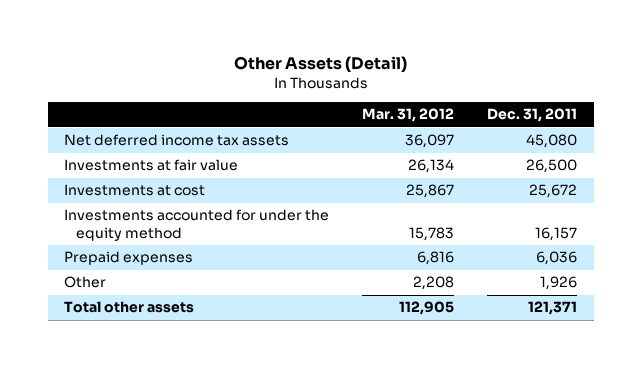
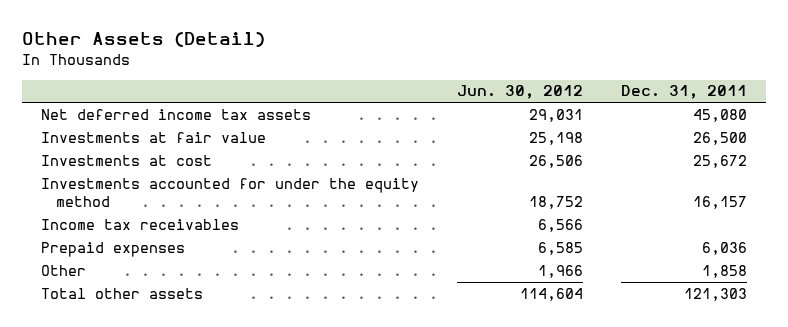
[362,108,455,123] Mar. 31, 2012 -> none
none -> [457,85,584,100] Jun. 30, 2012
none -> [41,218,240,230] Income tax receivables
[540,276,578,291] 1,926 -> [702,264,748,278] 1,858
[528,301,578,316] 121,371 -> [684,287,748,301] 121,303

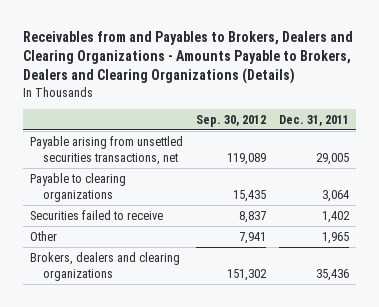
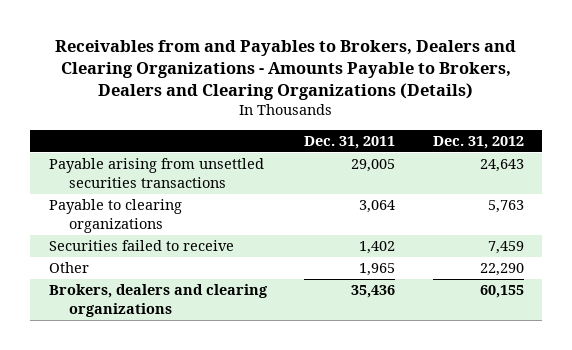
[196,114,267,127] Sep. 30, 2012 -> none
none -> [432,135,524,149] Dec. 31, 2012
[29,135,183,165] Payable arising from unsettled securities transactions, net -> [48,158,264,188] Payable arising from unsettled securities transactions

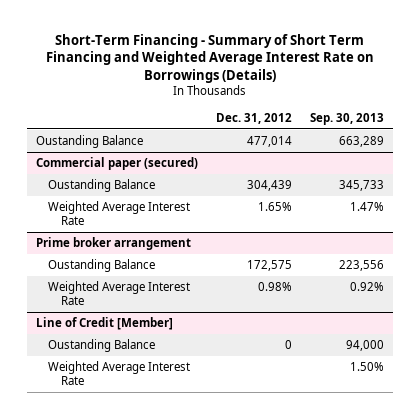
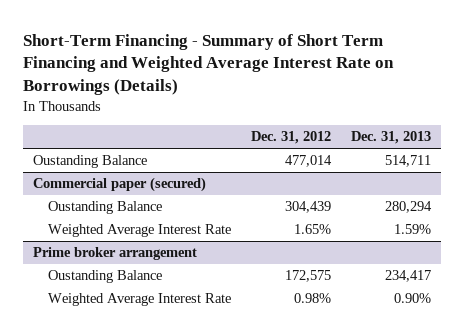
[310,112,385,125] Sep. 30, 2013 -> none
none -> [350,131,431,145] Dec. 31, 2013
[35,317,173,331] Line of Credit [Member] -> none
[48,339,156,353] Oustanding Balance -> none
[48,361,191,386] Weighted Average Interest Rate -> none

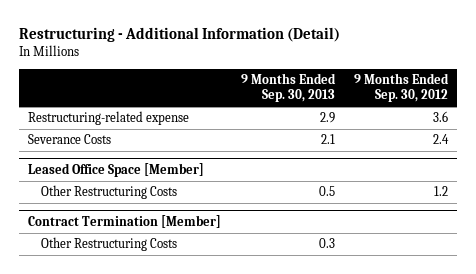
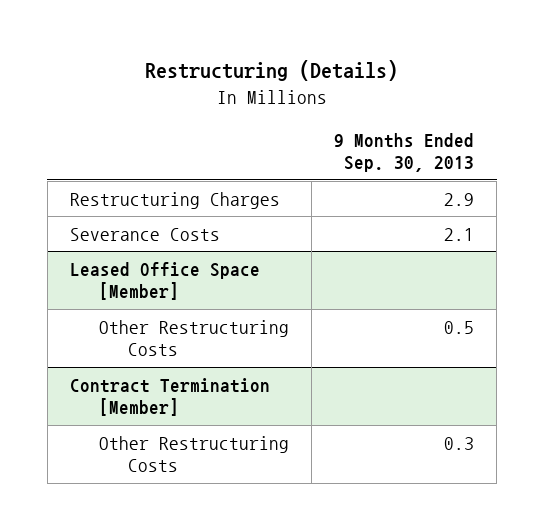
[18,26,340,42] Restructuring - Additional Information (Detail) -> [144,60,398,82] Restructuring (Details)
[353,72,449,103] 9 Months Ended Sep. 30, 2012 -> none
[28,111,190,126] Restructuring-related expense -> [69,191,280,209] Restructuring Charges

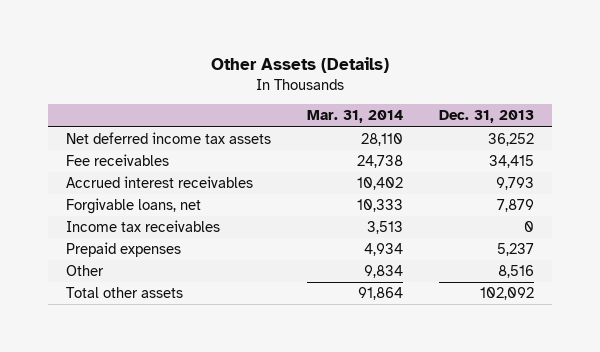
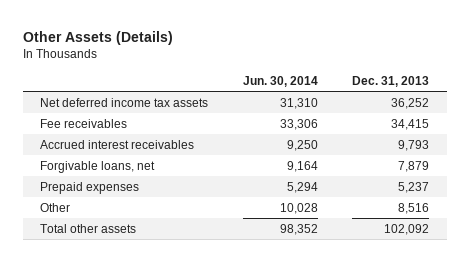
[306,110,403,124] Mar. 31, 2014 -> none
none -> [242,76,318,88] Jun. 30, 2014
[65,220,220,233] Income tax receivables -> none

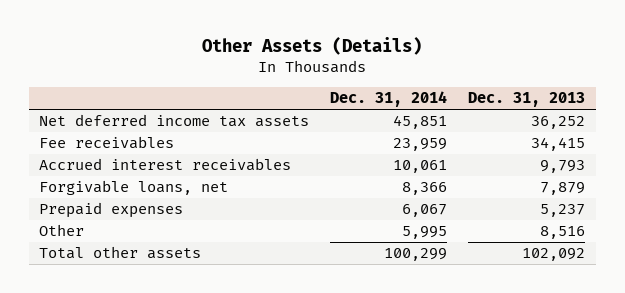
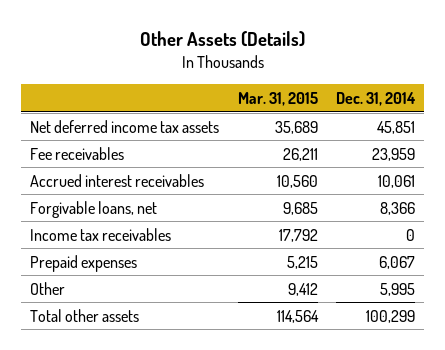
[468,92,586,108] Dec. 31, 2013 -> none
none -> [237,91,318,106] Mar. 31, 2015
none -> [30,227,172,241] Income tax receivables

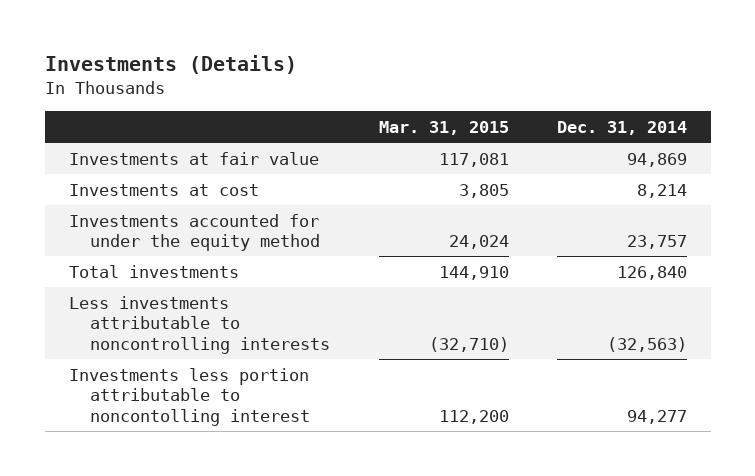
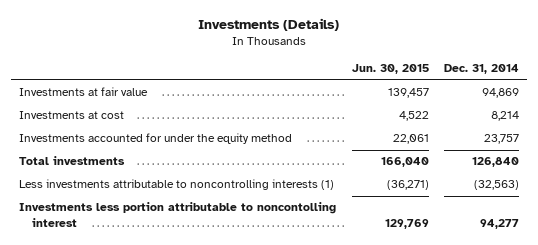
[378,121,509,136] Mar. 31, 2015 -> none
none -> [351,64,429,75] Jun. 30, 2015
[68,295,331,354] Less investments attributable to noncontrolling interests -> [18,179,334,191] Less investments attributable to noncontrolling interests (1)

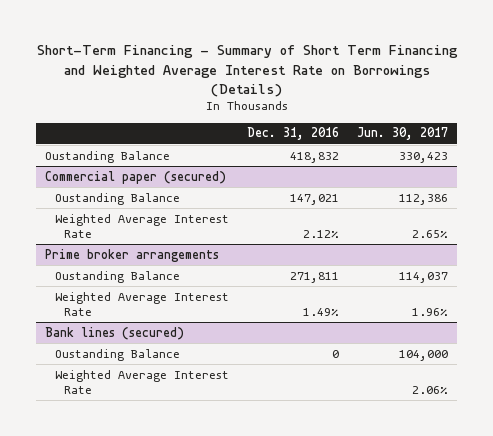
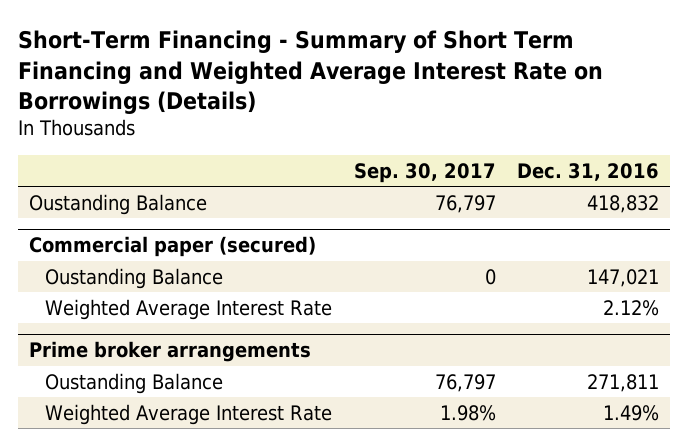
[356,127,448,141] Jun. 30, 2017 -> none
none -> [353,162,496,183] Sep. 30, 2017
[45,326,185,340] Bank lines (secured) -> none
[54,348,180,361] Oustanding Balance -> none
[54,369,229,394] Weighted Average Interest Rate -> none

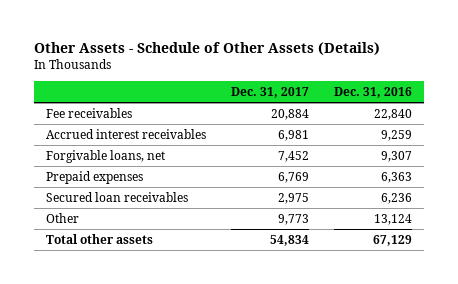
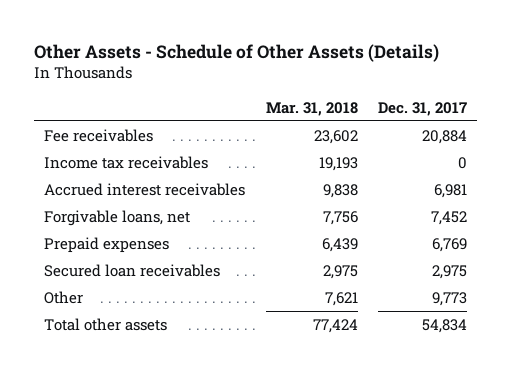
[333,86,412,98] Dec. 31, 2016 -> none
none -> [265,101,358,116] Mar. 31, 2018
none -> [44,155,209,169] Income tax receivables

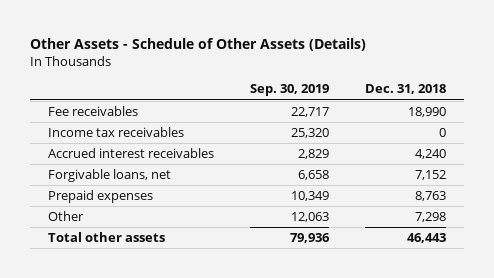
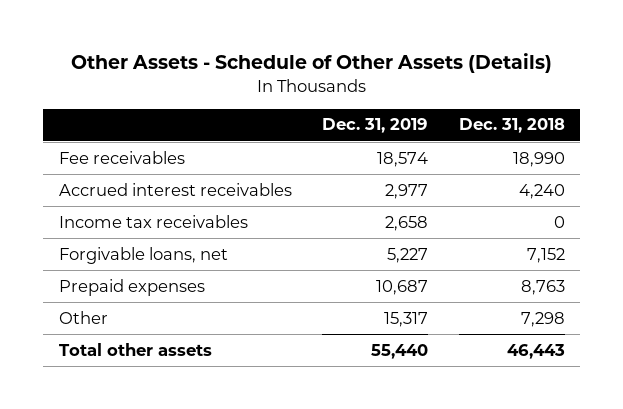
[250,84,330,97] Sep. 30, 2019 -> none
none -> [322,118,429,134] Dec. 31, 2019
[48,127,185,138] Income tax receivables -> [58,214,248,228] Income tax receivables

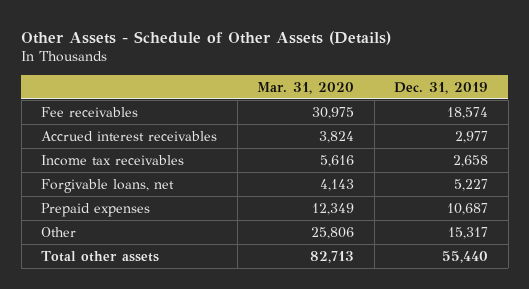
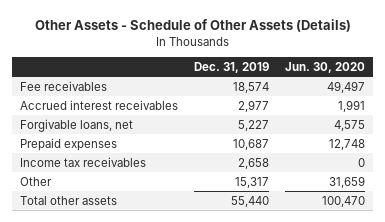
[257,81,355,94] Mar. 31, 2020 -> none
none -> [284,61,365,73] Jun. 30, 2020
[41,154,185,166] Income tax receivables -> [20,156,147,167] Income tax receivables

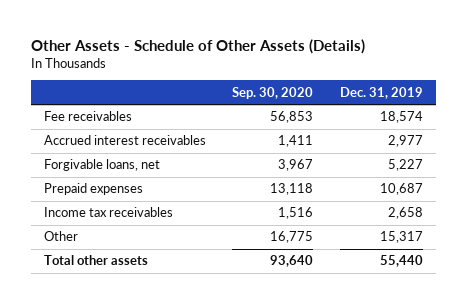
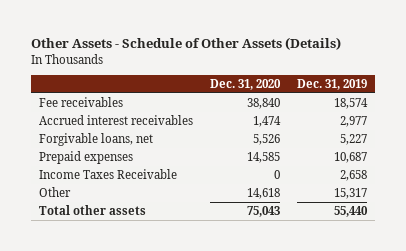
[232,86,314,99] Sep. 30, 2020 -> none
none -> [210,78,282,90] Dec. 31, 2020
[44,207,174,218] Income tax receivables -> [39,169,178,180] Income Taxes Receivable

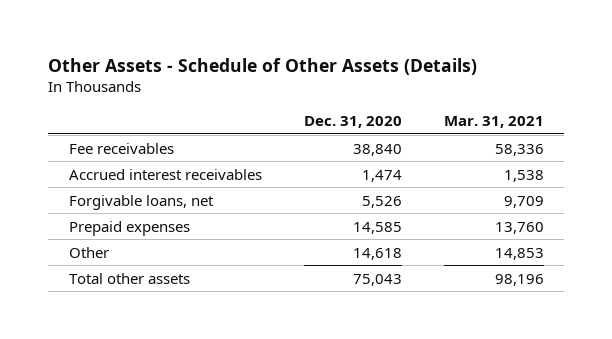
[296,78,367,90] Dec. 31, 2019 -> none
none -> [443,116,544,129] Mar. 31, 2021
[39,169,178,180] Income Taxes Receivable -> none

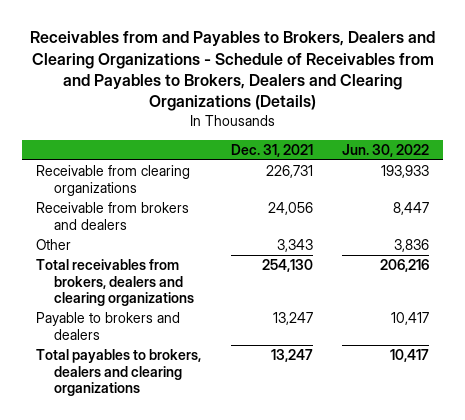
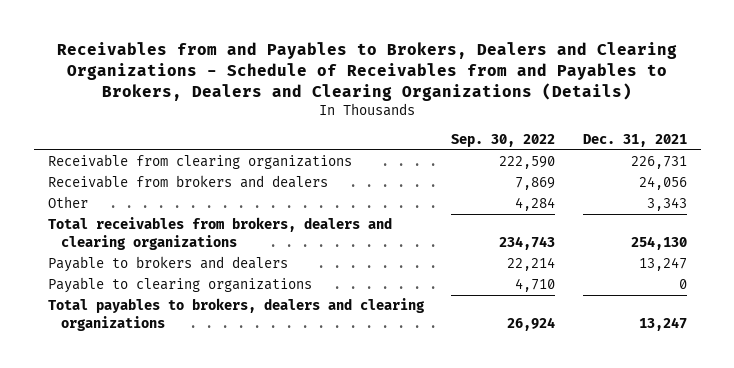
[341,143,429,157] Jun. 30, 2022 -> none
none -> [451,133,556,147] Sep. 30, 2022
none -> [47,277,312,294] Payable to clearing organizations

